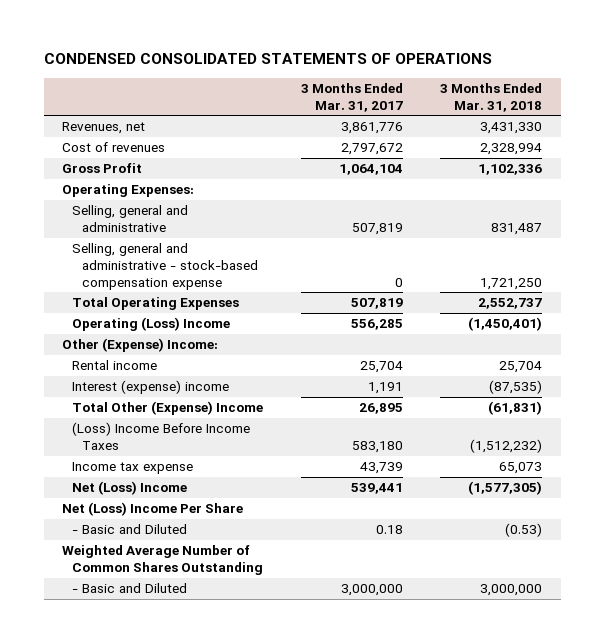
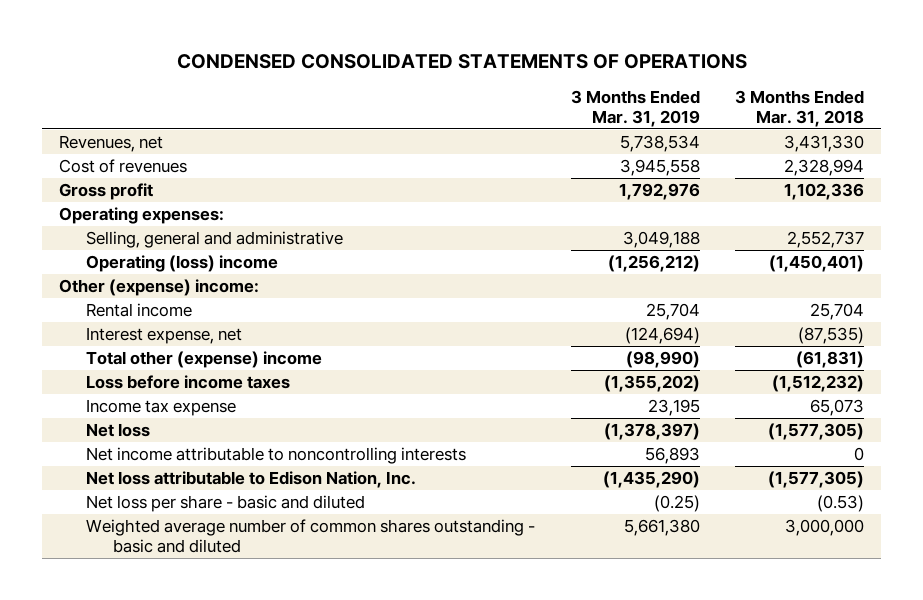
[300,82,403,112] 3 Months Ended Mar. 31, 2017 -> none
none -> [570,90,700,127] 3 Months Ended Mar. 31, 2019
[72,243,259,290] Selling, general and administrative - stock-based compensation expense -> none
[72,297,240,311] Total Operating Expenses -> none
[62,163,143,174] Gross Profit -> [59,182,154,200] Gross profit
[62,184,195,198] Operating Expenses: -> [59,206,225,224] Operating expenses:
[490,222,542,235] 831,487 -> [786,230,864,248] 2,552,737
[72,317,231,332] Operating (Loss) Income -> [86,254,279,272] Operating (loss) income
[62,338,219,353] Other (Expense) Income: -> [59,278,260,296] Other (expense) income:
[72,380,230,395] Interest (expense) income -> [86,326,243,344] Interest expense, net
[72,401,264,416] Total Other (Expense) Income -> [86,350,323,368] Total other (expense) income
[72,422,251,450] (Loss) Income Before Income Taxes -> [86,374,291,389] Loss before income taxes
[62,502,244,517] Net (Loss) Income Per Share -> none
[62,545,264,575] Weighted Average Number of Common Shares Outstanding -> none
none -> [86,422,151,437] Net loss
none -> [86,446,467,464] Net income attributable to noncontrolling interests
[72,481,188,496] Net (Loss) Income -> [86,470,417,488] Net loss attributable to Edison Nation, Inc.
[72,524,188,535] - Basic and Diluted -> [86,494,366,512] Net loss per share - basic and diluted
[72,583,188,594] - Basic and Diluted -> [86,518,536,553] Weighted average number of common shares outstanding - basic and diluted

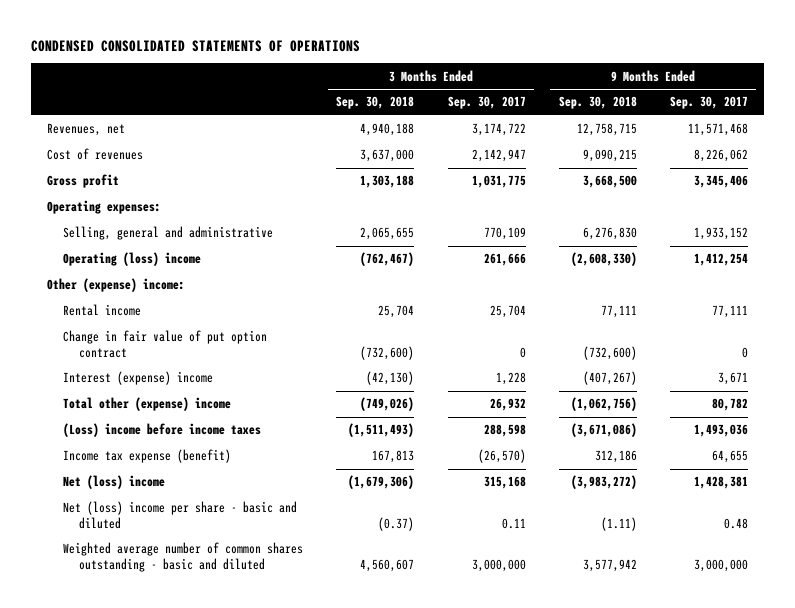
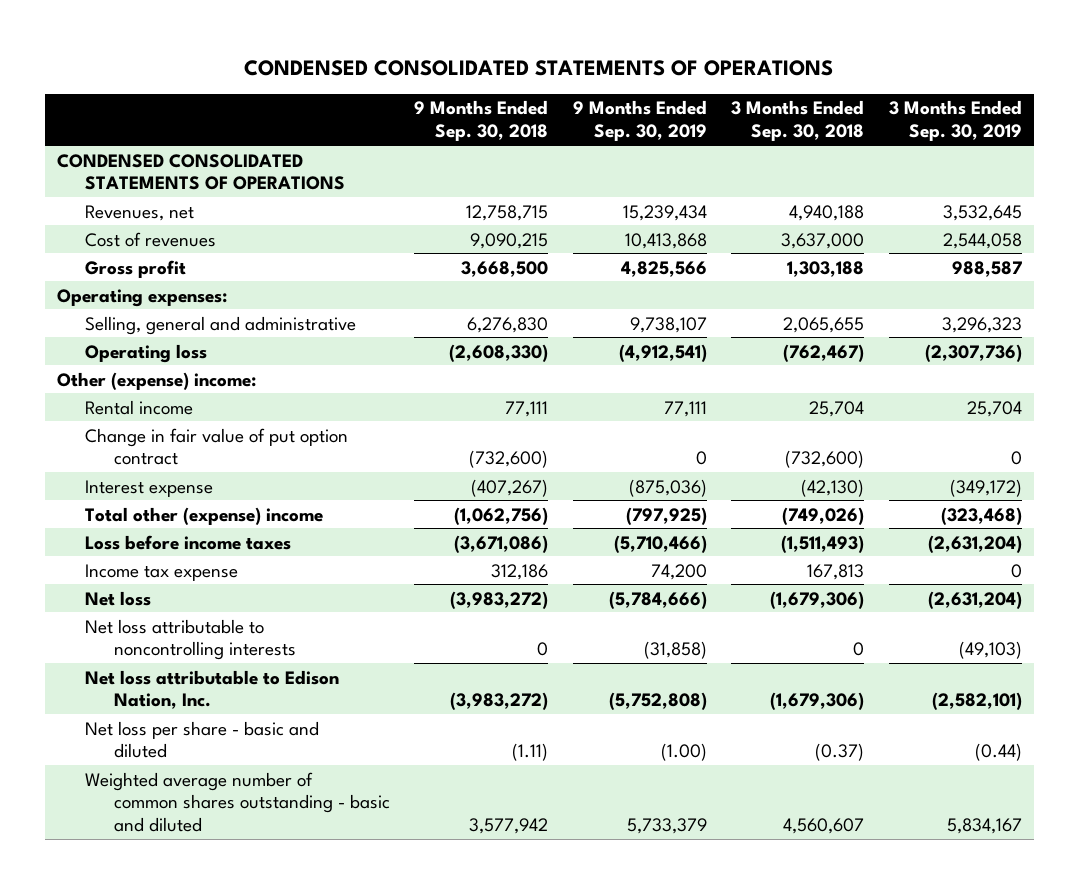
[447,96,526,110] Sep. 30, 2017 -> none
[669,96,748,110] Sep. 30, 2017 -> none
none -> [572,100,707,142] 9 Months Ended Sep. 30, 2019
none -> [888,100,1022,142] 3 Months Ended Sep. 30, 2019
none -> [57,153,346,191] CONDENSED CONSOLIDATED STATEMENTS OF OPERATIONS
[63,252,202,267] Operating (loss) income -> [85,343,208,363] Operating loss
[63,371,214,386] Interest (expense) income -> [85,479,214,497] Interest expense
[63,423,262,438] (Loss) income before income taxes -> [85,534,292,550] Loss before income taxes
[63,449,232,464] Income tax expense (benefit) -> [85,563,239,581] Income tax expense
none -> [85,590,152,606] Net loss
none -> [85,618,296,661] Net loss attributable to noncontrolling interests
[63,475,166,490] Net (loss) income -> [85,669,340,710] Net loss attributable to Edison Nation, Inc.
[63,501,298,530] Net (loss) income per share - basic and diluted -> [85,720,320,759] Net loss per share - basic and diluted

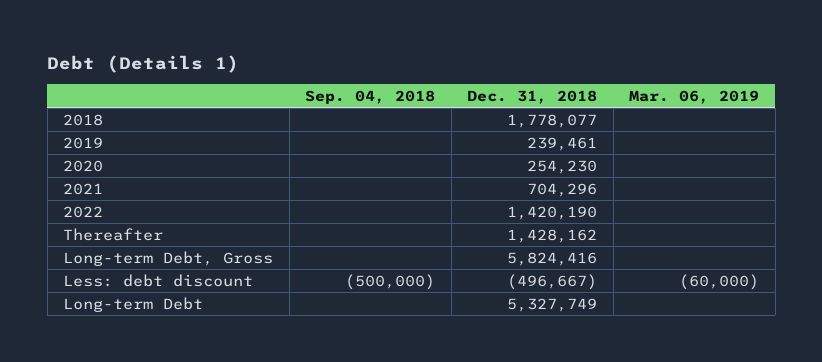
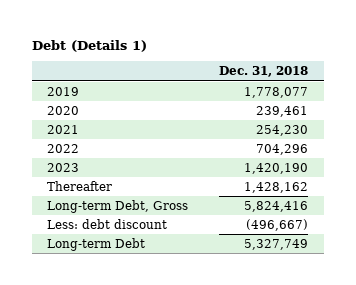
[305,89,436,104] Sep. 04, 2018 -> none
[629,89,760,104] Mar. 06, 2019 -> none
[63,113,104,126] 2018 -> [47,86,80,96] 2019
[63,136,104,149] 2019 -> [47,105,80,115] 2020
[63,159,104,172] 2020 -> [47,124,80,134] 2021
[63,182,104,195] 2021 -> [47,143,80,153] 2022
[63,205,104,218] 2022 -> [47,162,80,172] 2023

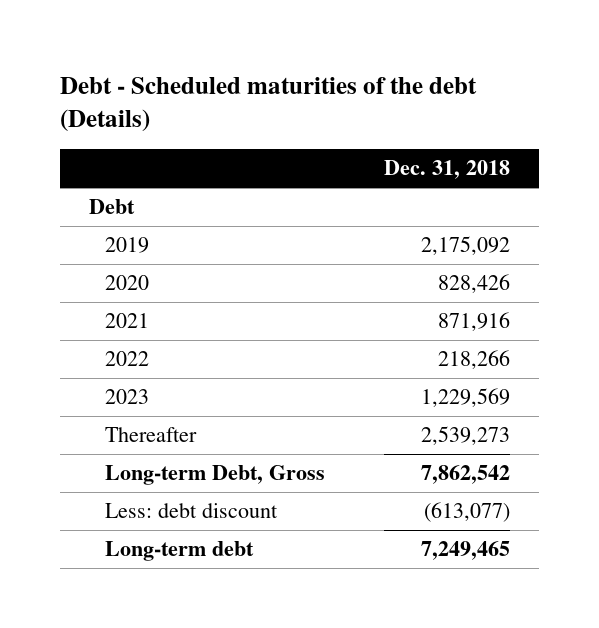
[32,39,148,52] Debt (Details 1) -> [59,76,477,133] Debt - Scheduled maturities of the debt (Details)
none -> [89,199,136,215] Debt
[244,86,309,98] 1,778,077 -> [420,236,510,256] 2,175,092
[256,105,309,117] 239,461 -> [437,274,510,294] 828,426
[256,124,309,136] 254,230 -> [437,312,510,332] 871,916
[256,143,309,155] 704,296 -> [437,350,510,370] 218,266
[244,162,309,174] 1,420,190 -> [420,388,510,408] 1,229,569
[244,181,309,193] 1,428,162 -> [420,426,510,446] 2,539,273
[244,200,309,212] 5,824,416 -> [420,465,510,485] 7,862,542
[246,218,309,231] (496,667) -> [423,502,510,523] (613,077)
[47,237,146,251] Long-term Debt -> [104,541,254,562] Long-term debt
[244,238,309,250] 5,327,749 -> [420,541,510,561] 7,249,465

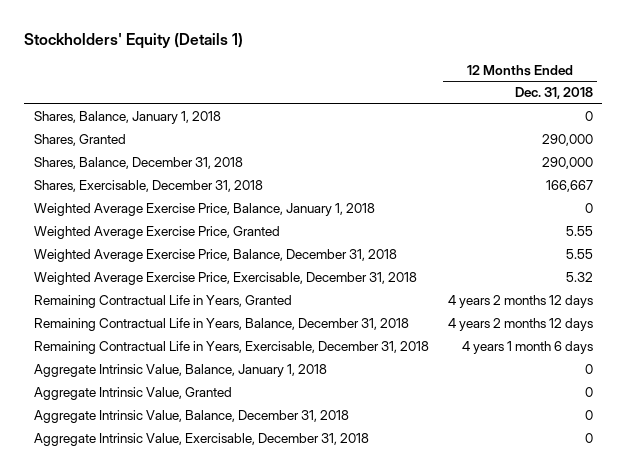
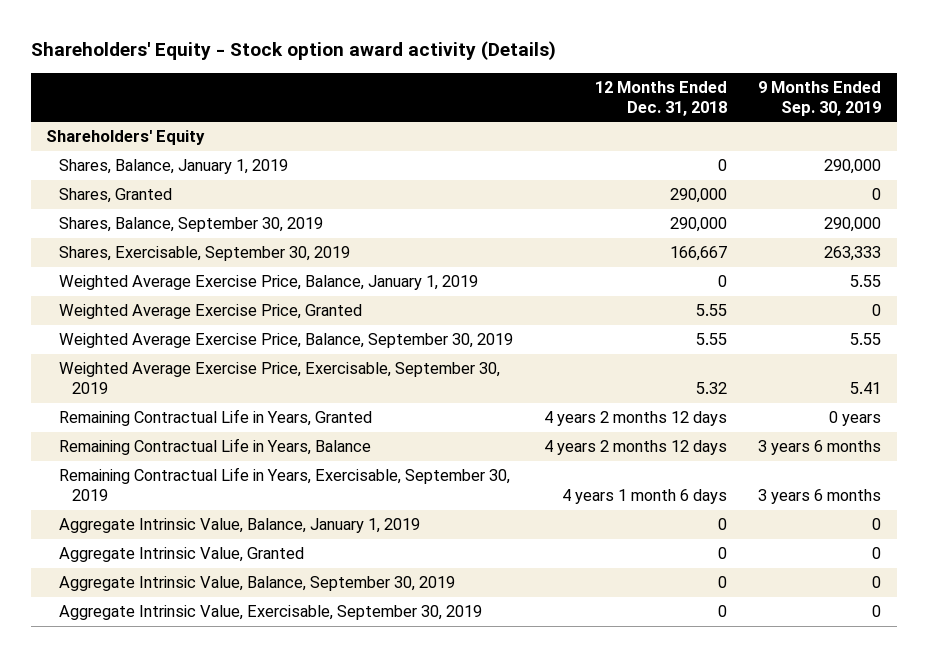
[24,32,244,49] Stockholders' Equity (Details 1) -> [30,41,556,61] Shareholders' Equity - Stock option award activity (Details)
none -> [758,81,882,116] 9 Months Ended Sep. 30, 2019
none -> [46,130,206,146] Shareholders' Equity
[33,111,221,125] Shares, Balance, January 1, 2018 -> [58,159,288,175] Shares, Balance, January 1, 2019
[33,157,243,170] Shares, Balance, December 31, 2018 -> [58,217,323,233] Shares, Balance, September 30, 2019
[33,180,263,193] Shares, Exercisable, December 31, 2018 -> [58,246,350,262] Shares, Exercisable, September 30, 2019
[33,203,375,217] Weighted Average Exercise Price, Balance, January 1, 2018 -> [58,275,478,291] Weighted Average Exercise Price, Balance, January 1, 2019
[33,249,397,263] Weighted Average Exercise Price, Balance, December 31, 2018 -> [58,333,513,349] Weighted Average Exercise Price, Balance, September 30, 2019
[33,272,417,286] Weighted Average Exercise Price, Exercisable, December 31, 2018 -> [58,362,500,394] Weighted Average Exercise Price, Exercisable, September 30, 2019
[33,318,409,332] Remaining Contractual Life in Years, Balance, December 31, 2018 -> [58,438,371,456] Remaining Contractual Life in Years, Balance
[33,341,429,355] Remaining Contractual Life in Years, Exercisable, December 31, 2018 -> [58,467,510,501] Remaining Contractual Life in Years, Exercisable, September 30, 2019
[33,364,327,378] Aggregate Intrinsic Value, Balance, January 1, 2018 -> [58,518,420,534] Aggregate Intrinsic Value, Balance, January 1, 2019
[33,410,349,424] Aggregate Intrinsic Value, Balance, December 31, 2018 -> [58,576,455,592] Aggregate Intrinsic Value, Balance, September 30, 2019
[33,433,369,447] Aggregate Intrinsic Value, Exercisable, December 31, 2018 -> [58,605,482,621] Aggregate Intrinsic Value, Exercisable, September 30, 2019

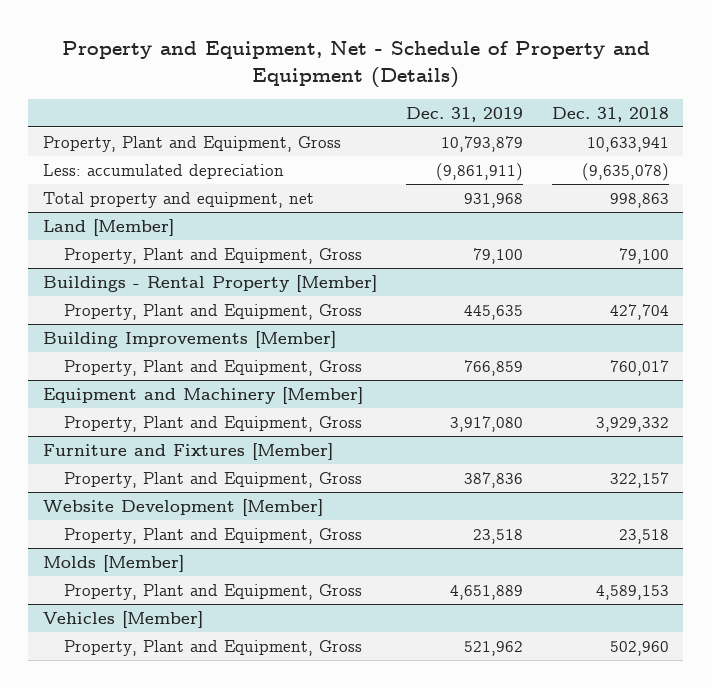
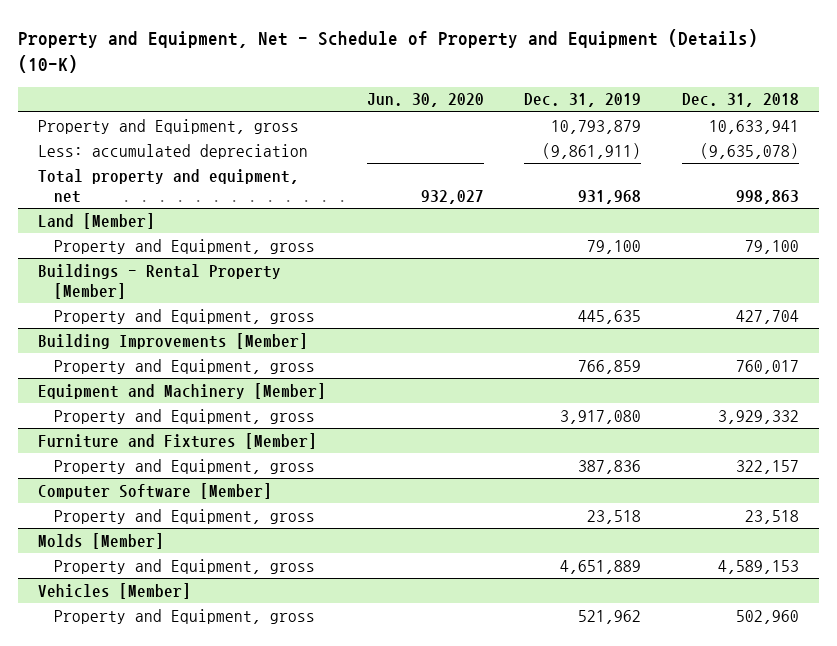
[61,41,650,88] Property and Equipment, Net - Schedule of Property and Equipment (Details) -> [18,29,759,74] Property and Equipment, Net - Schedule of Property and Equipment (Details) (10-K)
none -> [366,93,484,108] Jun. 30, 2020
[42,135,341,152] Property, Plant and Equipment, Gross -> [38,118,300,134] Property and Equipment, gross
[64,247,363,264] Property, Plant and Equipment, Gross -> [54,238,316,254] Property and Equipment, gross
[64,303,363,320] Property, Plant and Equipment, Gross -> [54,308,316,324] Property and Equipment, gross
[64,359,363,376] Property, Plant and Equipment, Gross -> [54,358,316,374] Property and Equipment, gross
[64,415,363,432] Property, Plant and Equipment, Gross -> [54,408,316,424] Property and Equipment, gross
[64,471,363,488] Property, Plant and Equipment, Gross -> [54,458,316,474] Property and Equipment, gross
[42,498,323,516] Website Development [Member] -> [38,482,273,499] Computer Software [Member]
[64,527,363,544] Property, Plant and Equipment, Gross -> [54,508,316,524] Property and Equipment, gross
[64,583,363,600] Property, Plant and Equipment, Gross -> [54,558,316,574] Property and Equipment, gross
[64,639,363,656] Property, Plant and Equipment, Gross -> [54,608,316,624] Property and Equipment, gross

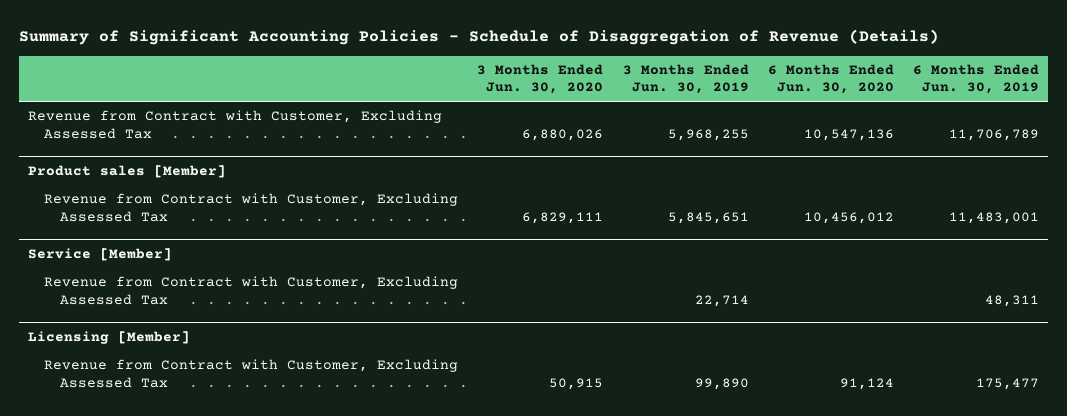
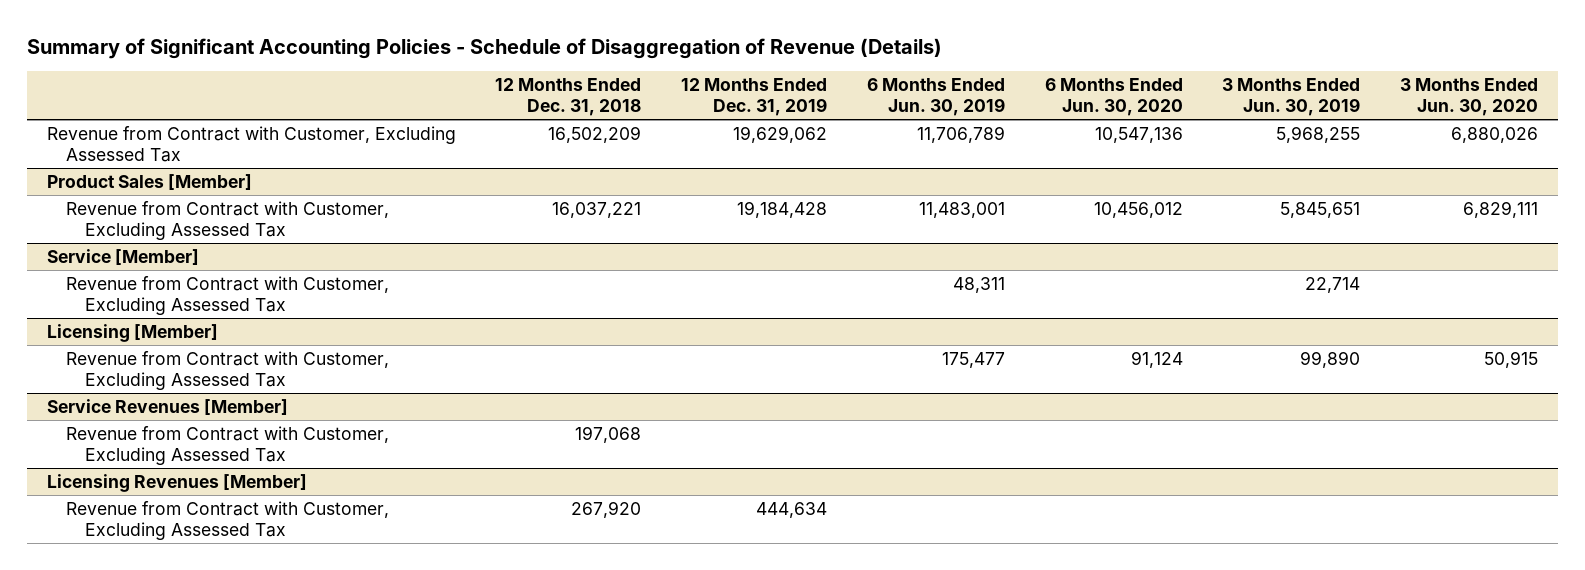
none -> [495,77,642,117] 12 Months Ended Dec. 31, 2018
none -> [681,77,828,117] 12 Months Ended Dec. 31, 2019
[28,165,227,179] Product sales [Member] -> [46,173,252,190] Product Sales [Member]
none -> [46,398,288,415] Service Revenues [Member]
none -> [65,425,389,466] Revenue from Contract with Customer, Excluding Assessed Tax
none -> [46,473,307,492] Licensing Revenues [Member]
none -> [65,500,389,541] Revenue from Contract with Customer, Excluding Assessed Tax

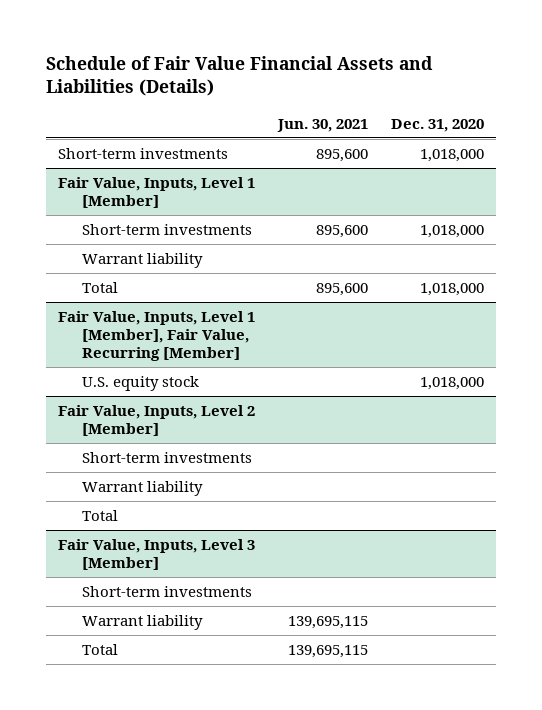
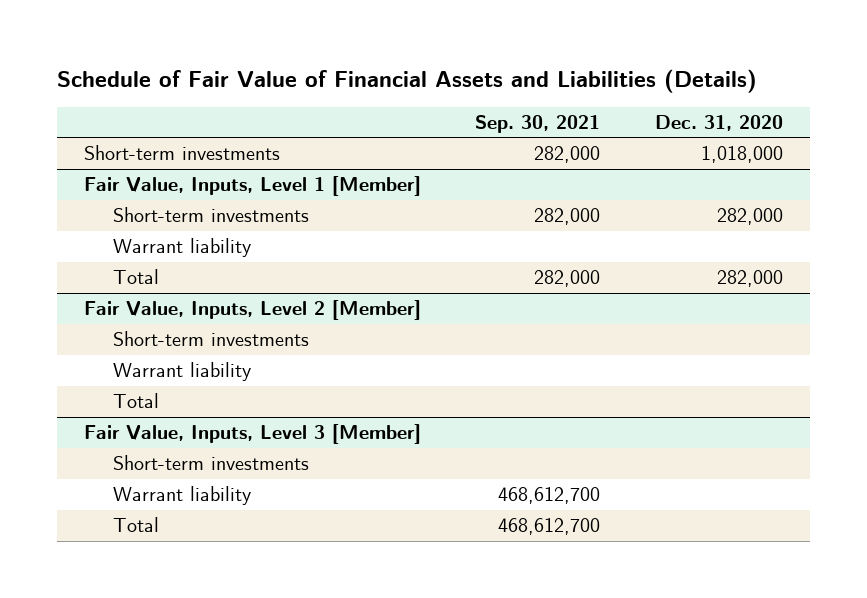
[46,55,434,97] Schedule of Fair Value Financial Assets and Liabilities (Details) -> [57,69,758,94] Schedule of Fair Value of Financial Assets and Liabilities (Details)
[277,118,369,132] Jun. 30, 2021 -> none
none -> [475,114,601,133] Sep. 30, 2021
[420,225,485,239] 1,018,000 -> [716,208,783,226] 282,000
[57,311,255,361] Fair Value, Inputs, Level 1 [Member], Fair Value, Recurring [Member] -> none
[81,376,199,392] U.S. equity stock -> none
[420,283,485,297] 1,018,000 -> [716,270,783,288] 282,000

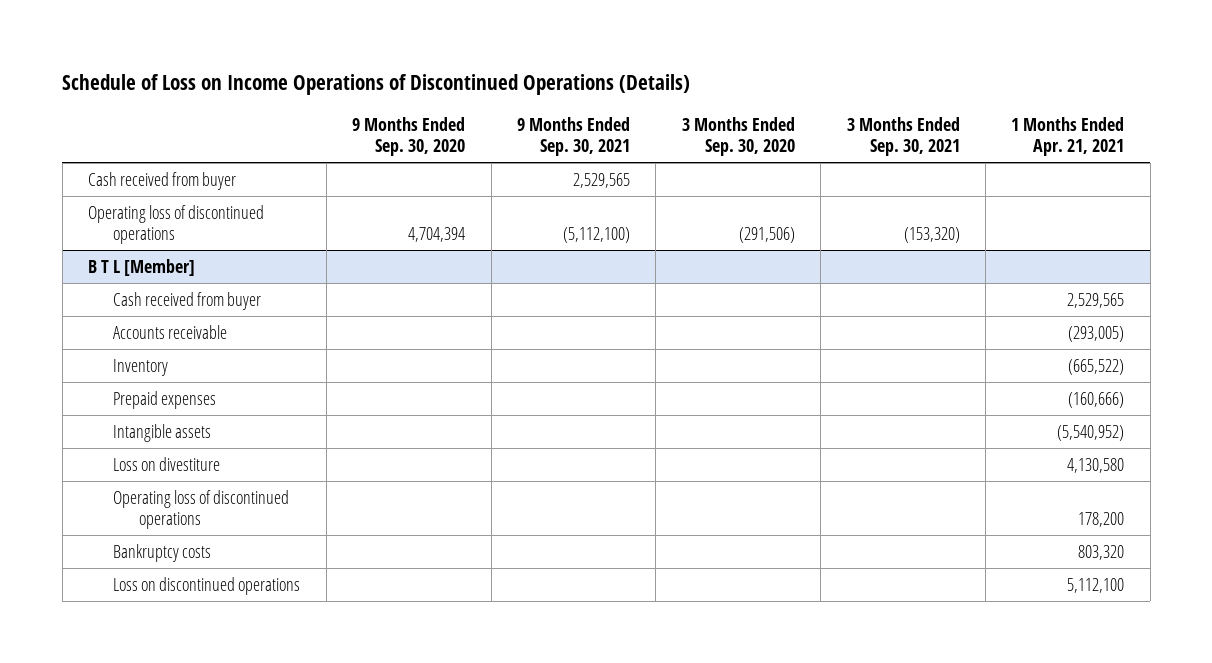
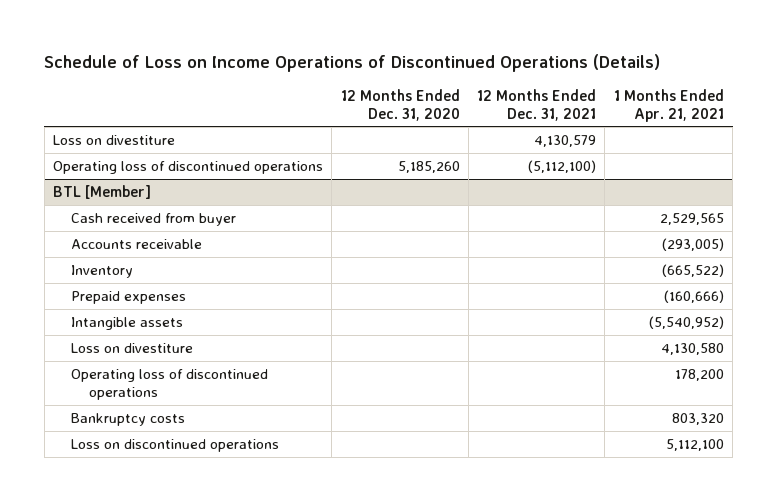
[352,116,466,157] 9 Months Ended Sep. 30, 2020 -> none
[516,116,630,157] 9 Months Ended Sep. 30, 2021 -> none
[681,116,795,157] 3 Months Ended Sep. 30, 2020 -> none
[846,116,960,157] 3 Months Ended Sep. 30, 2021 -> none
none -> [340,88,460,121] 12 Months Ended Dec. 31, 2020
none -> [477,88,597,121] 12 Months Ended Dec. 31, 2021
[88,171,237,190] Cash received from buyer -> none
none -> [52,134,175,145] Loss on divestiture
[88,258,196,276] B T L [Member] -> [52,184,151,199] BTL [Member]

